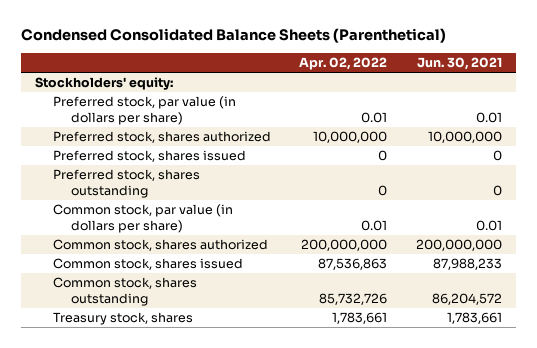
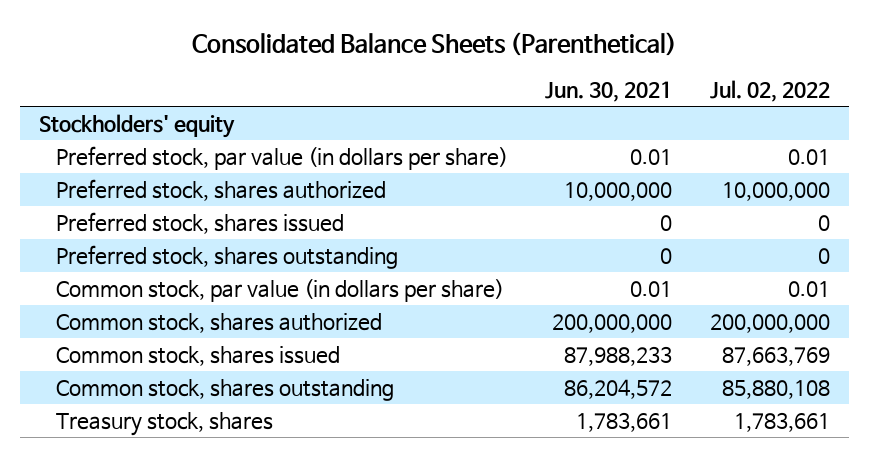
[21,28,447,44] Condensed Consolidated Balance Sheets (Parenthetical) -> [192,32,678,57] Consolidated Balance Sheets (Parenthetical)
[299,57,388,71] Apr. 02, 2022 -> none
none -> [709,79,830,102] Jul. 02, 2022
[35,77,174,91] Stockholders' equity: -> [38,114,235,139] Stockholders' equity

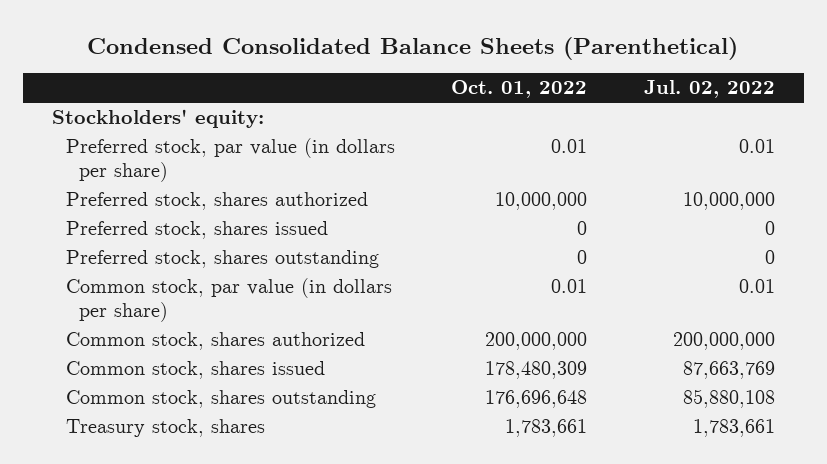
[192,32,678,57] Consolidated Balance Sheets (Parenthetical) -> [87,36,739,60] Condensed Consolidated Balance Sheets (Parenthetical)
[545,80,673,102] Jun. 30, 2021 -> none
none -> [451,80,588,99] Oct. 01, 2022
[38,114,235,139] Stockholders' equity -> [51,109,264,129] Stockholders' equity:

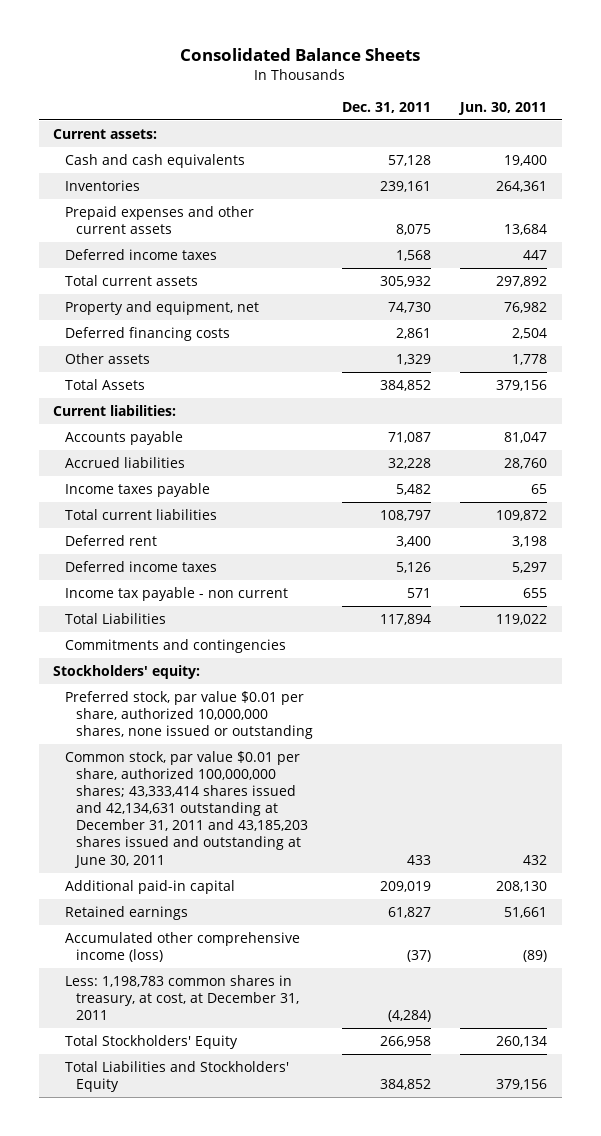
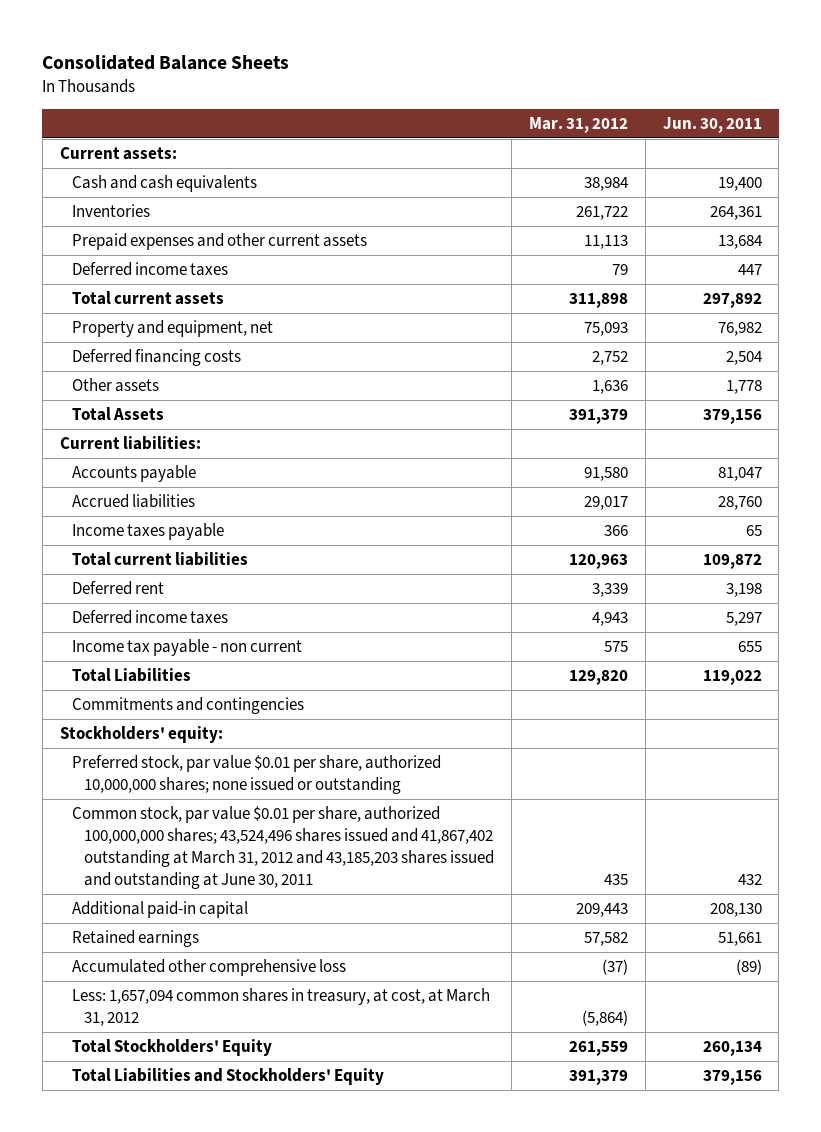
[342,101,432,113] Dec. 31, 2011 -> none
none -> [528,117,628,134] Mar. 31, 2012
[64,690,313,740] Preferred stock, par value $0.01 per share, authorized 10,000,000 shares, none issued or outstanding -> [71,755,441,795] Preferred stock, par value $0.01 per share, authorized 10,000,000 shares; none issued or outstanding
[64,750,308,868] Common stock, par value $0.01 per share, authorized 100,000,000 shares; 43,333,414 shares issued and 42,134,631 outstanding at December 31, 2011 and 43,185,203 shares issued and outstanding at June 30, 2011 -> [71,806,494,889] Common stock, par value $0.01 per share, authorized 100,000,000 shares; 43,524,496 shares issued and 41,867,402 outstanding at March 31, 2012 and 43,185,203 shares issued and outstanding at June 30, 2011
[64,931,300,963] Accumulated other comprehensive income (loss) -> [71,959,346,977] Accumulated other comprehensive loss
[64,974,299,1021] Less: 1,198,783 common shares in treasury, at cost, at December 31, 2011 -> [71,988,490,1027] Less: 1,657,094 common shares in treasury, at cost, at March 31, 2012

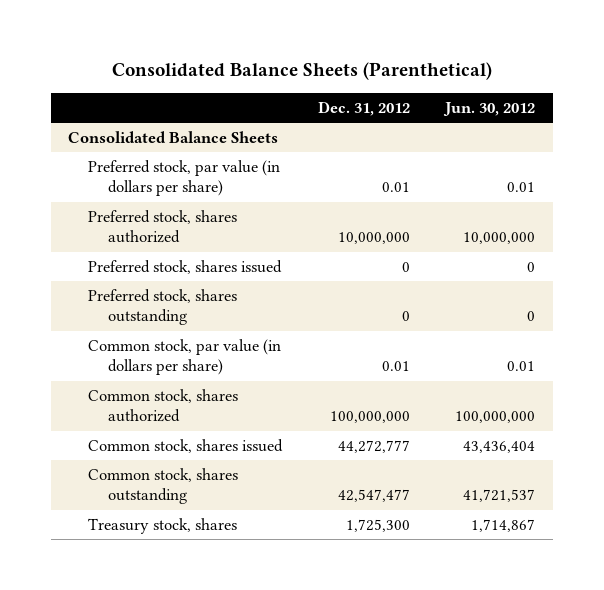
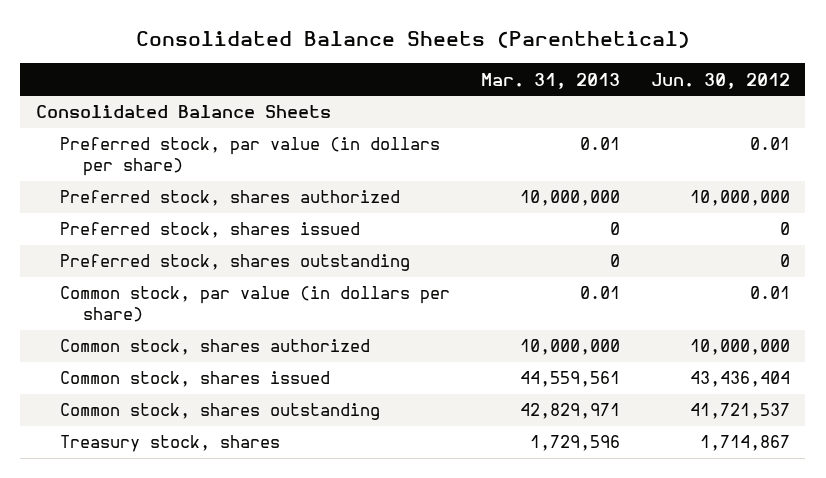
[317,101,410,117] Dec. 31, 2012 -> none
none -> [480,72,620,89] Mar. 31, 2013
[455,411,536,424] 100,000,000 -> [689,339,790,356] 10,000,000

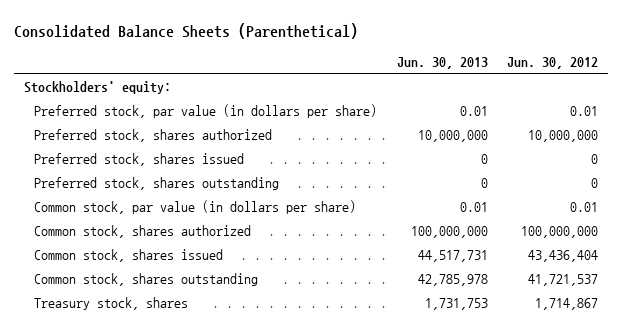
[480,72,620,89] Mar. 31, 2013 -> none
none -> [396,57,488,70] Jun. 30, 2013
[35,105,331,119] Consolidated Balance Sheets -> none
none -> [24,81,172,95] Stockholders' equity:
[689,339,790,356] 10,000,000 -> [521,226,599,239] 100,000,000

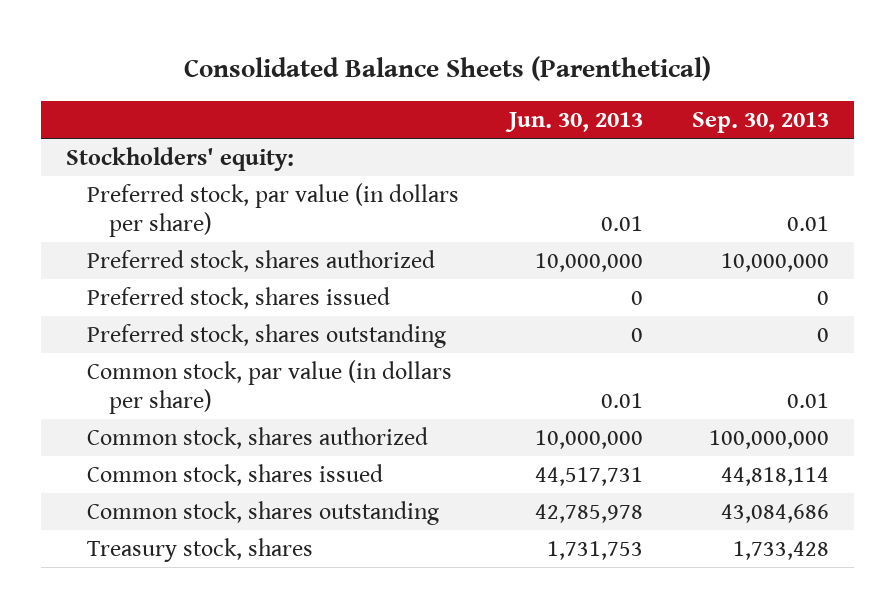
[507,57,599,70] Jun. 30, 2012 -> none
none -> [692,111,830,133] Sep. 30, 2013
[410,226,488,239] 100,000,000 -> [534,429,643,449] 10,000,000

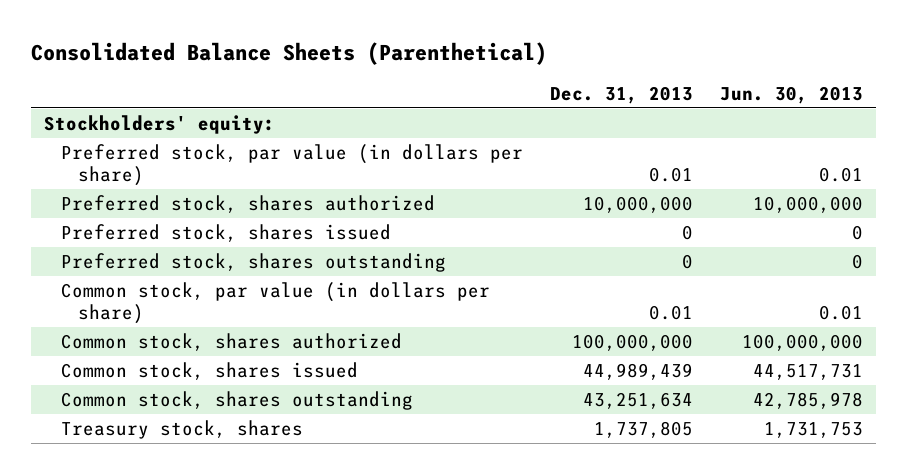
[692,111,830,133] Sep. 30, 2013 -> none
none -> [550,86,694,105] Dec. 31, 2013
[534,429,643,449] 10,000,000 -> [741,334,863,352] 100,000,000

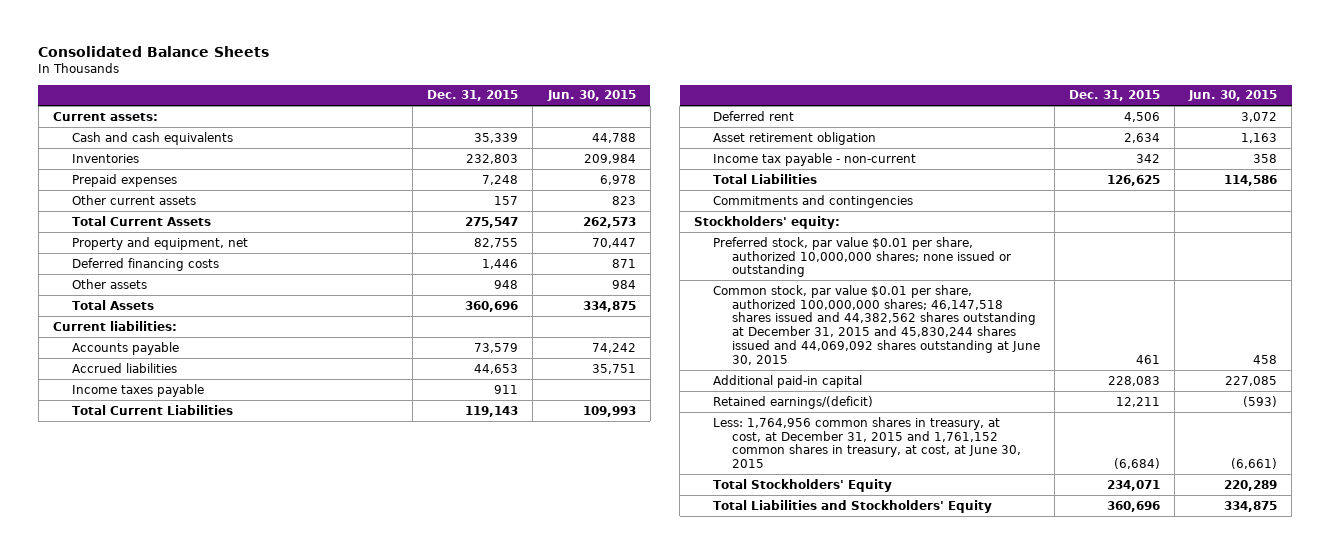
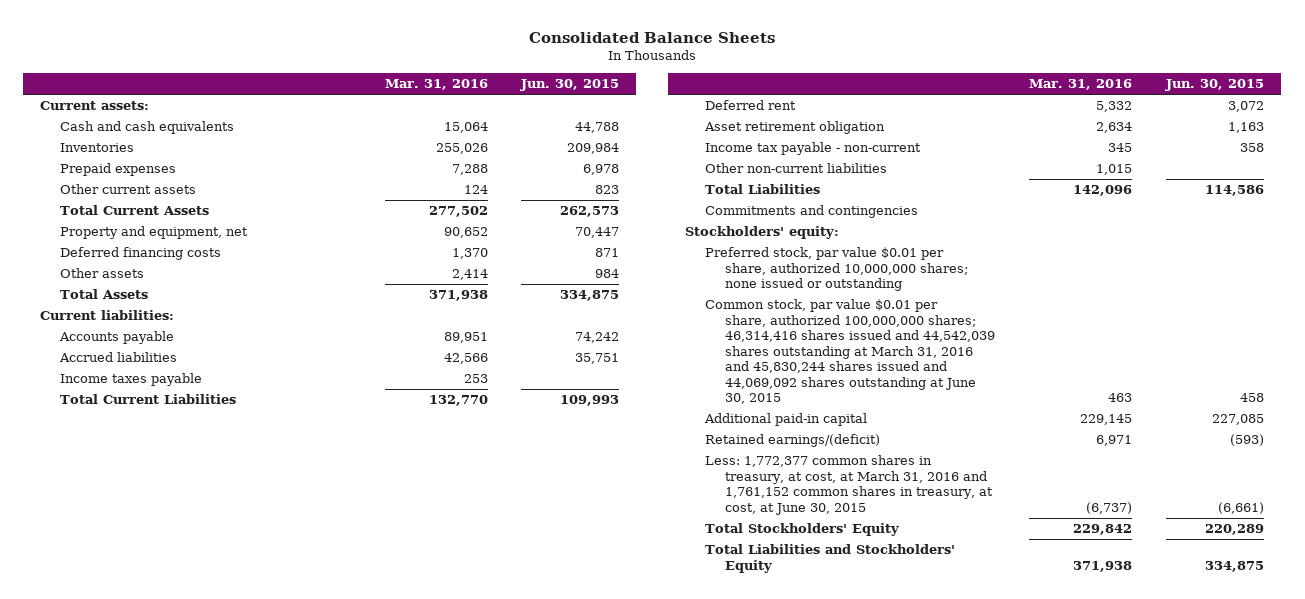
[427,90,519,102] Dec. 31, 2015 -> none
none -> [384,79,488,91] Mar. 31, 2016
none -> [705,163,888,174] Other non-current liabilities
[712,284,1040,366] Common stock, par value $0.01 per share, authorized 100,000,000 shares; 46,147,518 shares issued and 44,382,562 shares outstanding at December 31, 2015 and 45,830,244 shares issued and 44,069,092 shares outstanding at June 30, 2015 -> [705,299,996,405] Common stock, par value $0.01 per share, authorized 100,000,000 shares; 46,314,416 shares issued and 44,542,039 shares outstanding at March 31, 2016 and 45,830,244 shares issued and 44,069,092 shares outstanding at June 30, 2015
[712,416,1021,469] Less: 1,764,956 common shares in treasury, at cost, at December 31, 2015 and 1,761,152 common shares in treasury, at cost, at June 30, 2015 -> [705,455,994,515] Less: 1,772,377 common shares in treasury, at cost, at March 31, 2016 and 1,761,152 common shares in treasury, at cost, at June 30, 2015

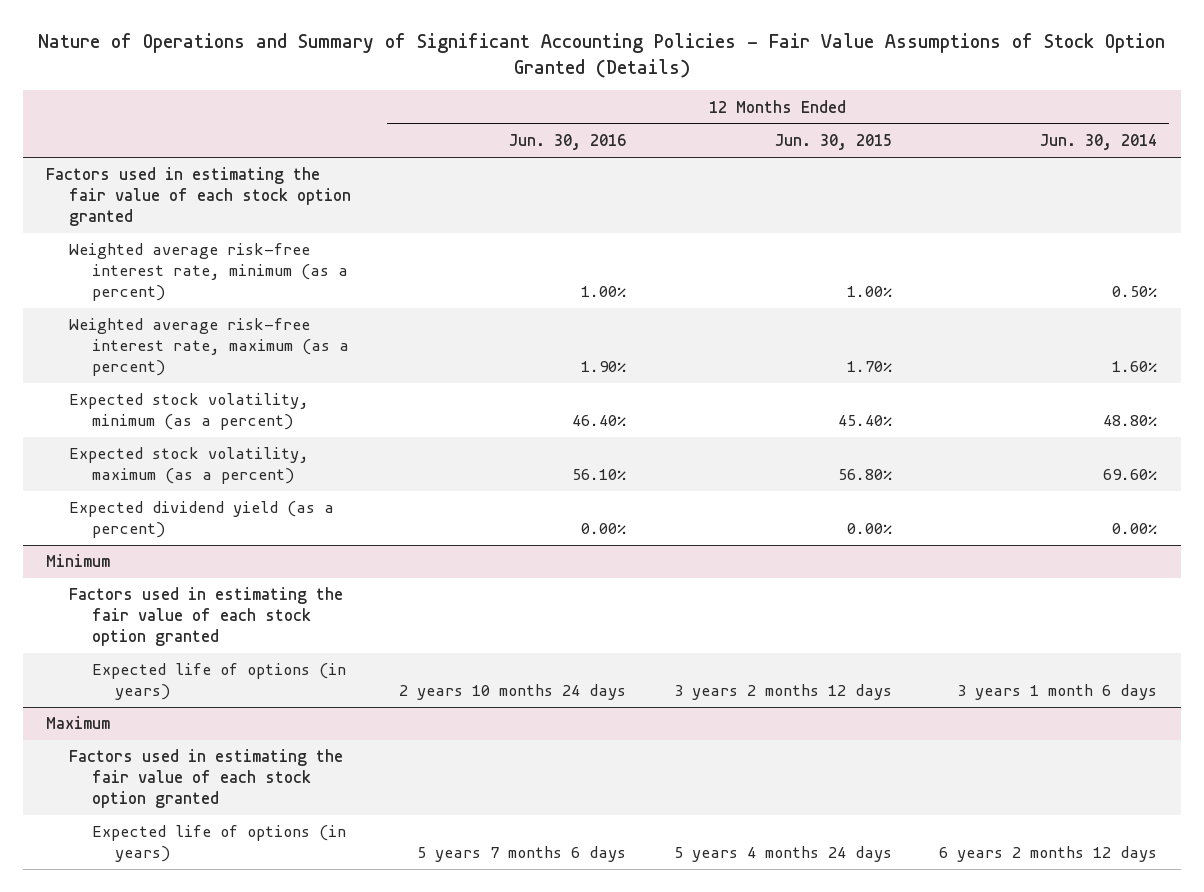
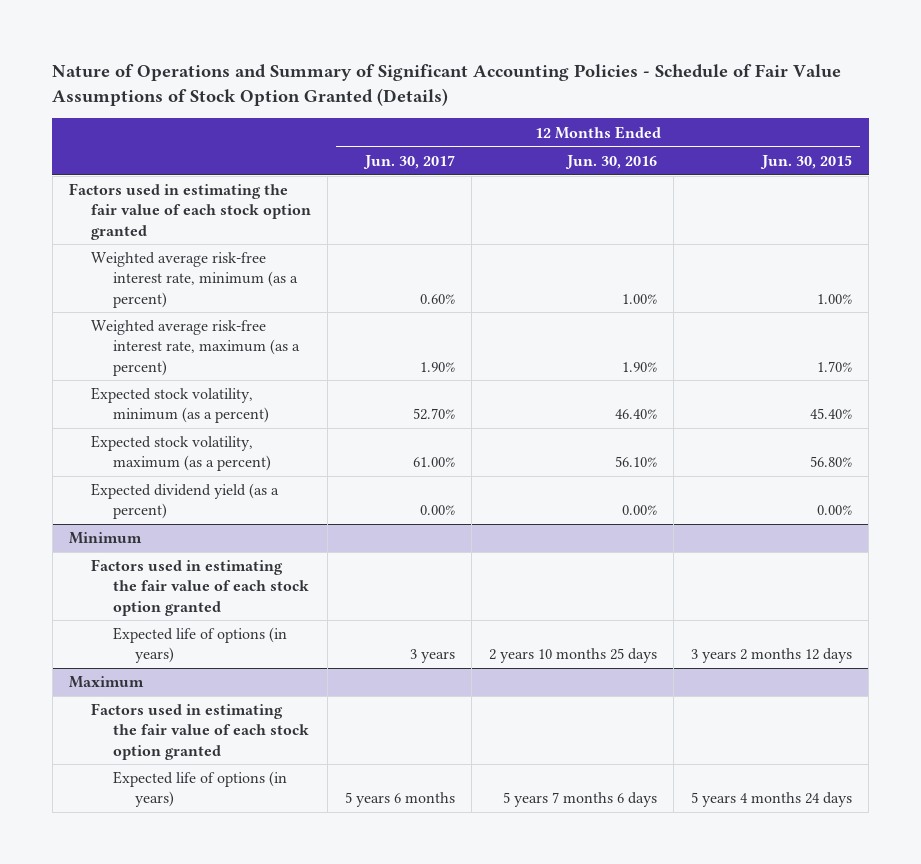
[37,33,1165,78] Nature of Operations and Summary of Significant Accounting Policies - Fair Value Assumptions of Stock Option Granted (Details) -> [52,64,842,107] Nature of Operations and Summary of Significant Accounting Policies - Schedule of Fair Value Assumptions of Stock Option Granted (Details)
[1040,134,1158,151] Jun. 30, 2014 -> none
none -> [362,155,455,170] Jun. 30, 2017
[398,684,626,701] 2 years 10 months 24 days -> [488,648,657,664] 2 years 10 months 25 days

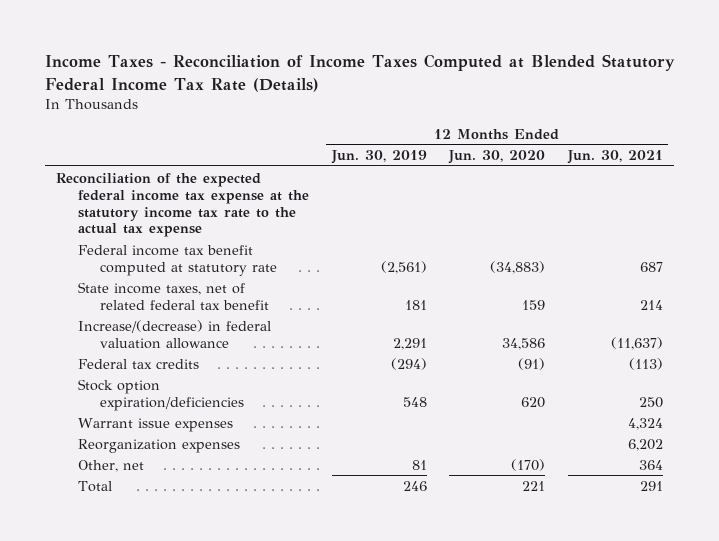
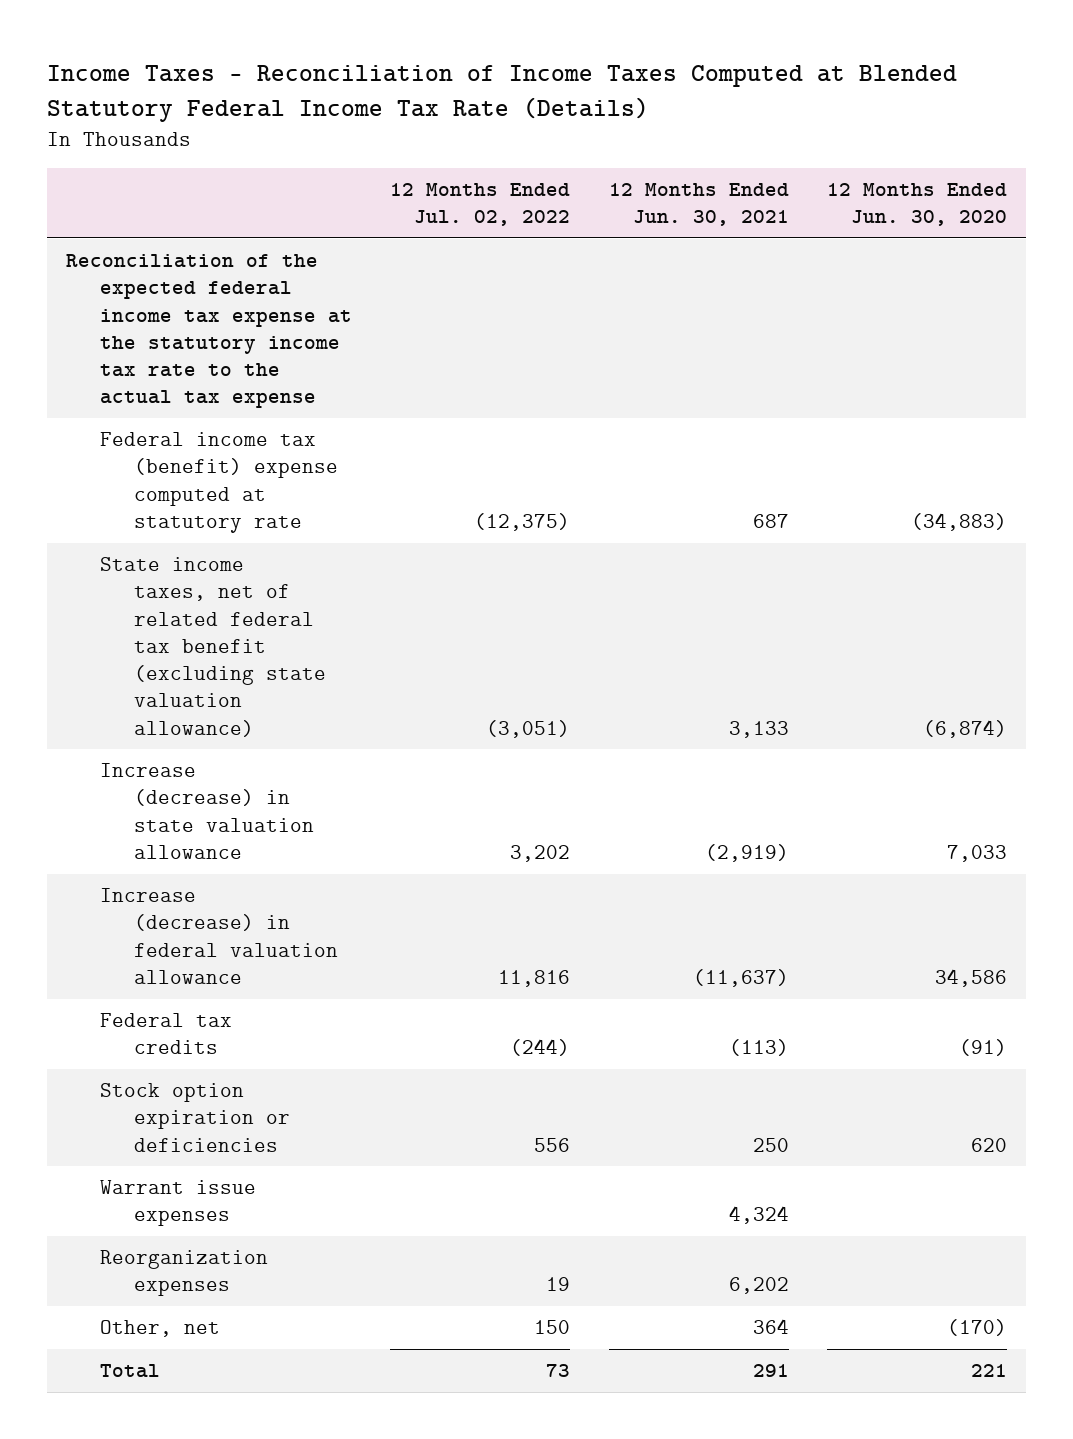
[330,150,427,165] Jun. 30, 2019 -> none
none -> [390,183,571,227] 12 Months Ended Jul. 02, 2022
[78,244,277,276] Federal income tax benefit computed at statutory rate -> [99,432,338,533] Federal income tax (benefit) expense computed at statutory rate
[78,281,269,310] State income taxes, net of related federal tax benefit -> [99,557,326,737] State income taxes, net of related federal tax benefit (excluding state valuation allowance)
[522,299,546,310] 159 -> [922,719,1007,738] (6,874)
[639,299,663,310] 214 -> [728,720,789,738] 3,133
none -> [99,763,314,859] Increase (decrease) in state valuation allowance
[78,319,272,349] Increase/(decrease) in federal valuation allowance -> [99,888,338,984] Increase (decrease) in federal valuation allowance
[78,378,244,411] Stock option expiration/deficiencies -> [99,1083,290,1152] Stock option expiration or deficiencies

